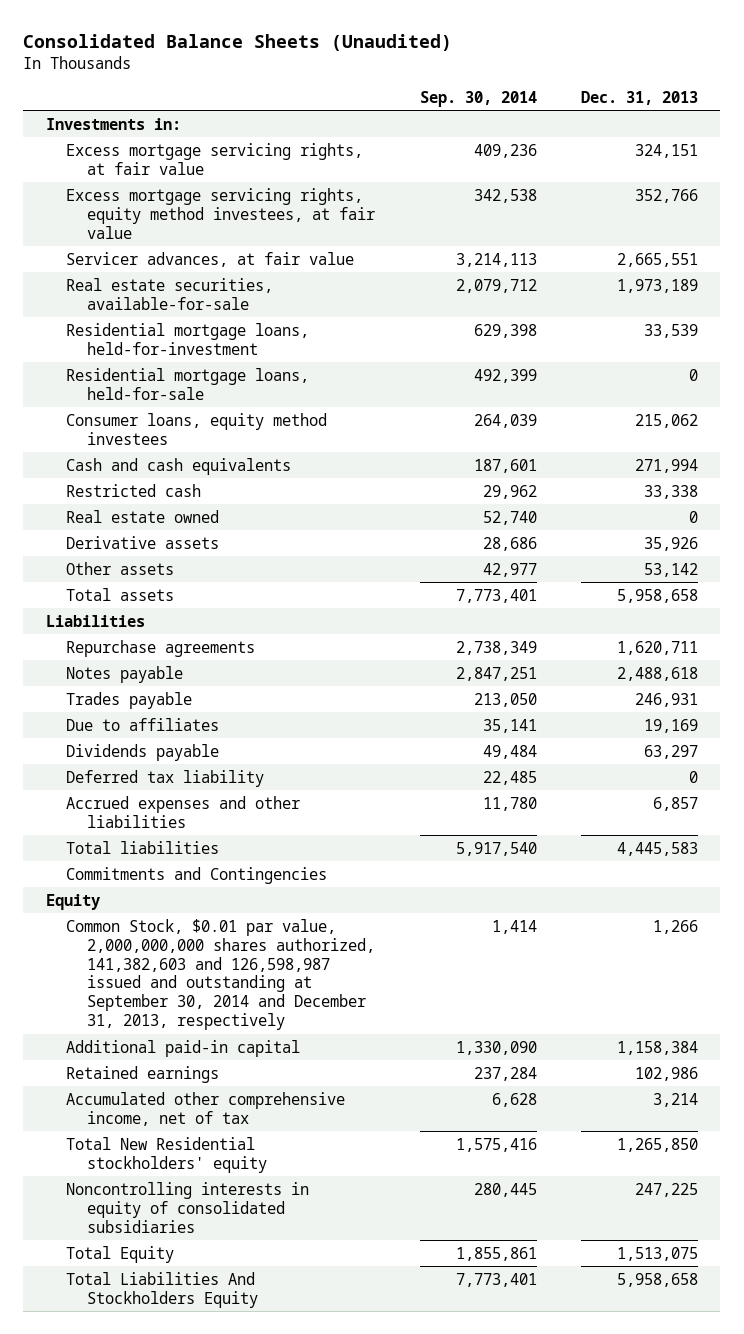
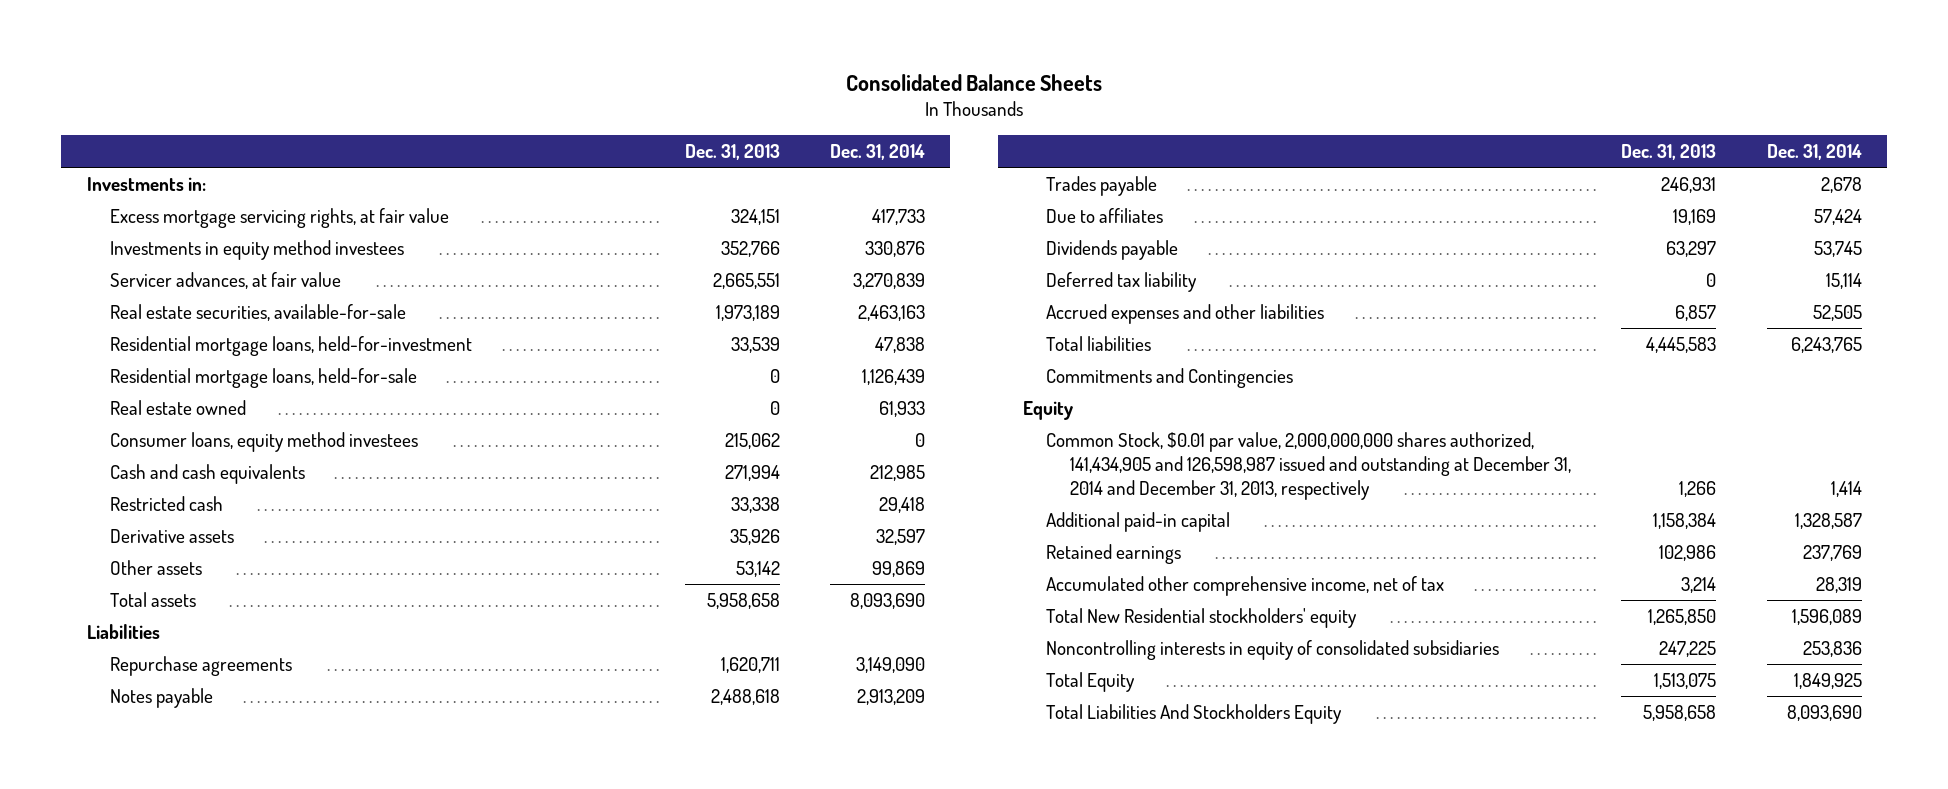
[23,33,453,51] Consolidated Balance Sheets (Unaudited) -> [846,73,1103,91] Consolidated Balance Sheets
[419,91,537,108] Sep. 30, 2014 -> none
none -> [830,144,926,161] Dec. 31, 2014
[66,187,376,239] Excess mortgage servicing rights, equity method investees, at fair value -> [109,239,404,260] Investments in equity method investees
[66,509,220,523] Real estate owned -> [109,399,246,415] Real estate owned
[66,918,376,1031] Common Stock, $0.01 par value, 2,000,000,000 shares authorized, 141,382,603 and 126,598,987 issued and outstanding at September 30, 2014 and December 31, 2013, respectively -> [1046,431,1571,500] Common Stock, $0.01 par value, 2,000,000,000 shares authorized, 141,434,905 and 126,598,987 issued and outstanding at December 31, 2014 and December 31, 2013, respectively

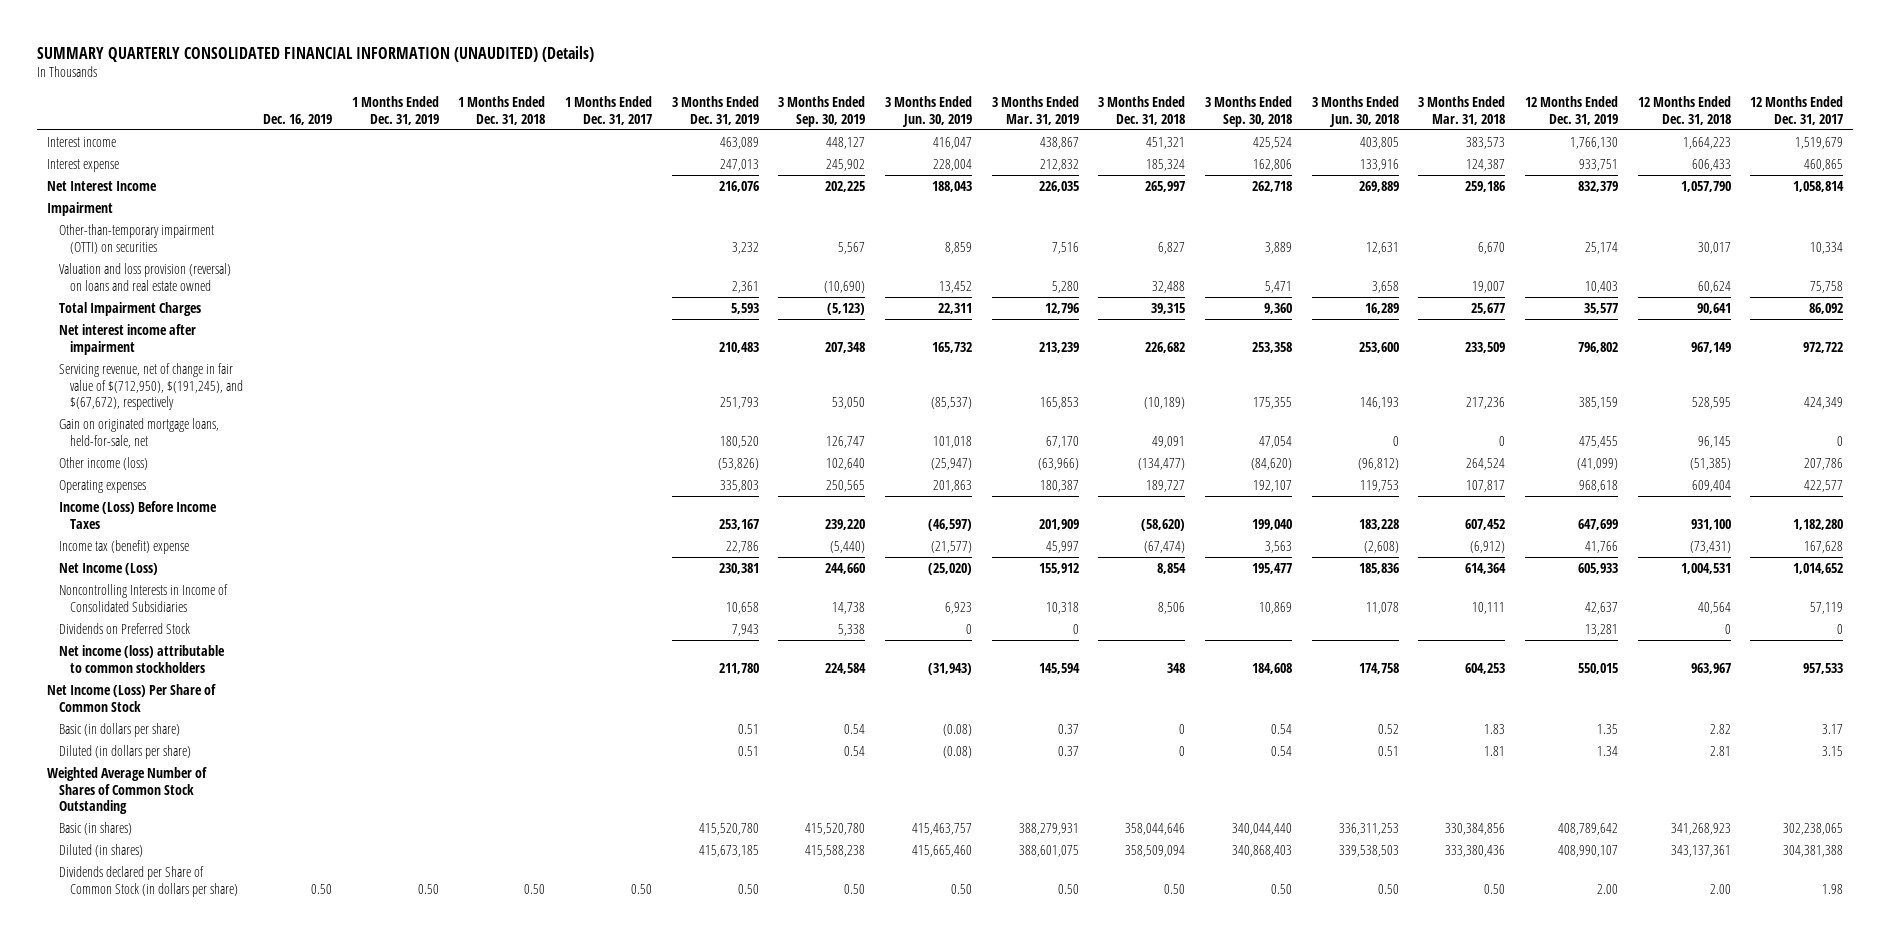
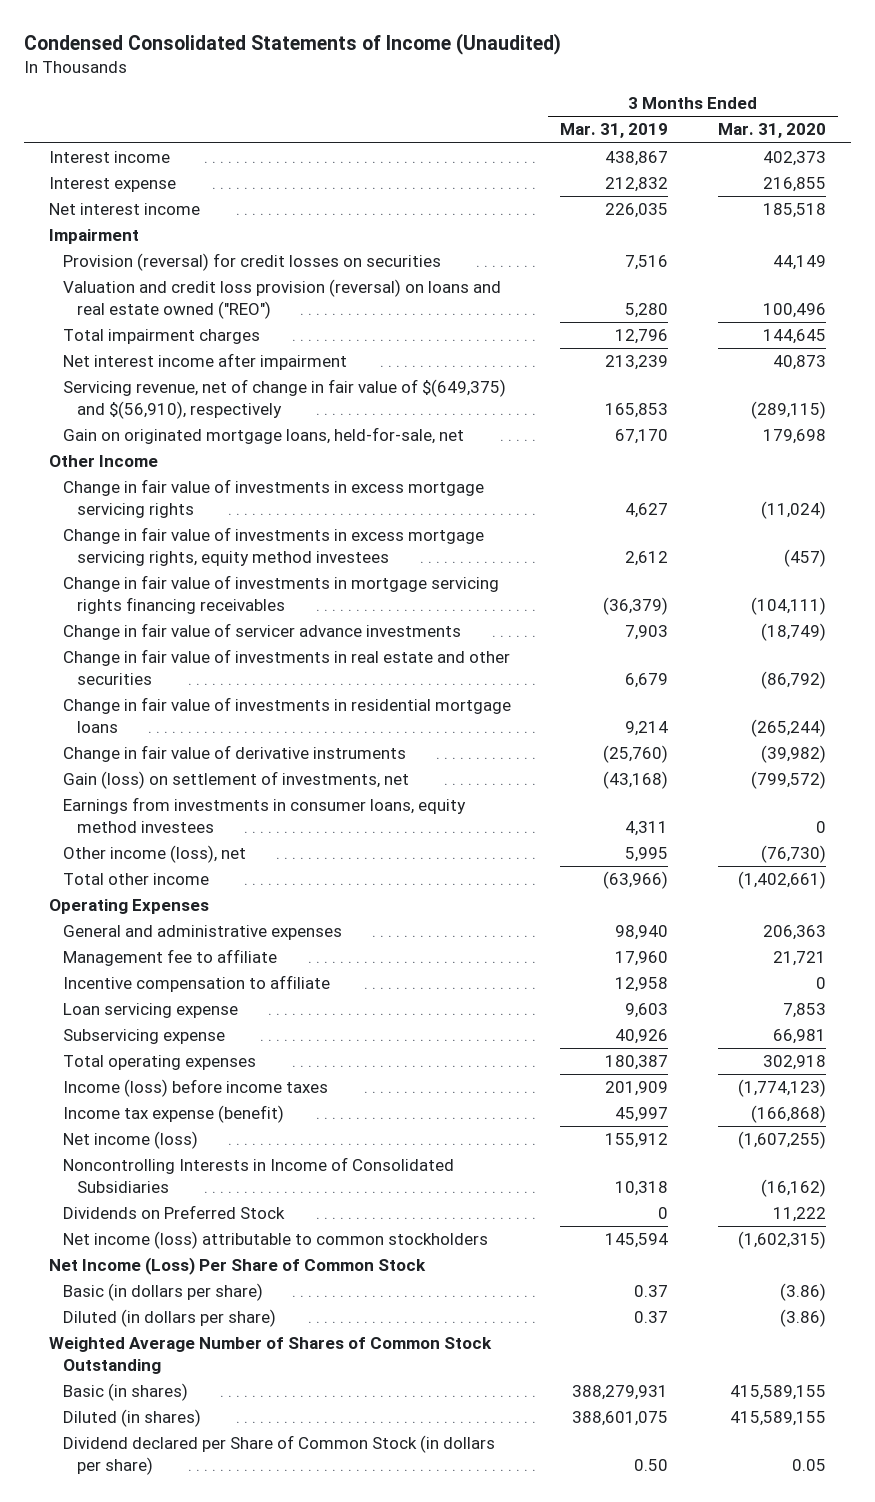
[37,45,595,62] SUMMARY QUARTERLY CONSOLIDATED FINANCIAL INFORMATION (UNAUDITED) (Details) -> [23,33,561,56] Condensed Consolidated Statements of Income (Unaudited)
[263,113,333,125] Dec. 16, 2019 -> none
[351,96,439,125] 1 Months Ended Dec. 31, 2019 -> none
[458,96,546,125] 1 Months Ended Dec. 31, 2018 -> none
[565,96,653,125] 1 Months Ended Dec. 31, 2017 -> none
[671,96,759,125] 3 Months Ended Dec. 31, 2019 -> none
[778,96,866,127] 3 Months Ended Sep. 30, 2019 -> none
[885,96,973,127] 3 Months Ended Jun. 30, 2019 -> none
[1098,96,1186,125] 3 Months Ended Dec. 31, 2018 -> none
[1205,96,1293,127] 3 Months Ended Sep. 30, 2018 -> none
[1311,96,1399,127] 3 Months Ended Jun. 30, 2018 -> none
[1418,96,1506,125] 3 Months Ended Mar. 31, 2018 -> none
[1524,96,1618,125] 12 Months Ended Dec. 31, 2019 -> none
[1637,96,1731,125] 12 Months Ended Dec. 31, 2018 -> none
[1750,96,1844,125] 12 Months Ended Dec. 31, 2017 -> none
none -> [718,123,827,139] Mar. 31, 2020
[46,181,157,192] Net Interest Income -> [48,203,200,216] Net interest income
[58,224,214,254] Other-than-temporary impairment (OTTI) on securities -> [62,253,441,272] Provision (reversal) for credit losses on securities
[58,263,231,291] Valuation and loss provision (reversal) on loans and real estate owned -> [62,279,501,319] Valuation and credit loss provision (reversal) on loans and real estate owned ("REO")
[58,302,201,317] Total Impairment Charges -> [62,329,260,345] Total impairment charges
[58,363,244,410] Servicing revenue, net of change in fair value of $(712,950), $(191,245), and $(67,672), respectively -> [62,379,506,419] Servicing revenue, net of change in fair value of $(649,375) and $(56,910), respectively
none -> [48,455,158,468] Other Income
none -> [62,479,484,518] Change in fair value of investments in excess mortgage servicing rights
none -> [62,527,484,566] Change in fair value of investments in excess mortgage servicing rights, equity method investees
none -> [62,575,499,614] Change in fair value of investments in mortgage servicing rights financing receivables
none -> [62,623,461,641] Change in fair value of servicer advance investments
none -> [62,649,510,685] Change in fair value of investments in real estate and other securities
none -> [62,697,511,733] Change in fair value of investments in residential mortgage loans
none -> [62,745,406,763] Change in fair value of derivative instruments
none -> [62,771,409,790] Gain (loss) on settlement of investments, net
none -> [62,797,466,833] Earnings from investments in consumer loans, equity method investees
none -> [62,845,246,864] Other income (loss), net
[58,457,148,471] Other income (loss) -> [62,873,209,886] Total other income
none -> [48,899,209,915] Operating Expenses
none -> [62,925,342,941] General and administrative expenses
none -> [62,949,277,967] Management fee to affiliate
none -> [62,975,330,993] Incentive compensation to affiliate
none -> [62,1003,238,1019] Loan servicing expense
none -> [62,1029,225,1045] Subservicing expense
[58,480,146,494] Operating expenses -> [62,1055,256,1071] Total operating expenses
[58,501,217,529] Income (Loss) Before Income Taxes -> [62,1079,328,1098] Income (loss) before income taxes
[58,540,189,555] Income tax (benefit) expense -> [62,1105,284,1124] Income tax expense (benefit)
[58,563,158,576] Net Income (Loss) -> [62,1131,198,1150] Net income (loss)
[58,866,239,897] Dividends declared per Share of Common Stock (in dollars per share) -> [62,1435,495,1475] Dividend declared per Share of Common Stock (in dollars per share)

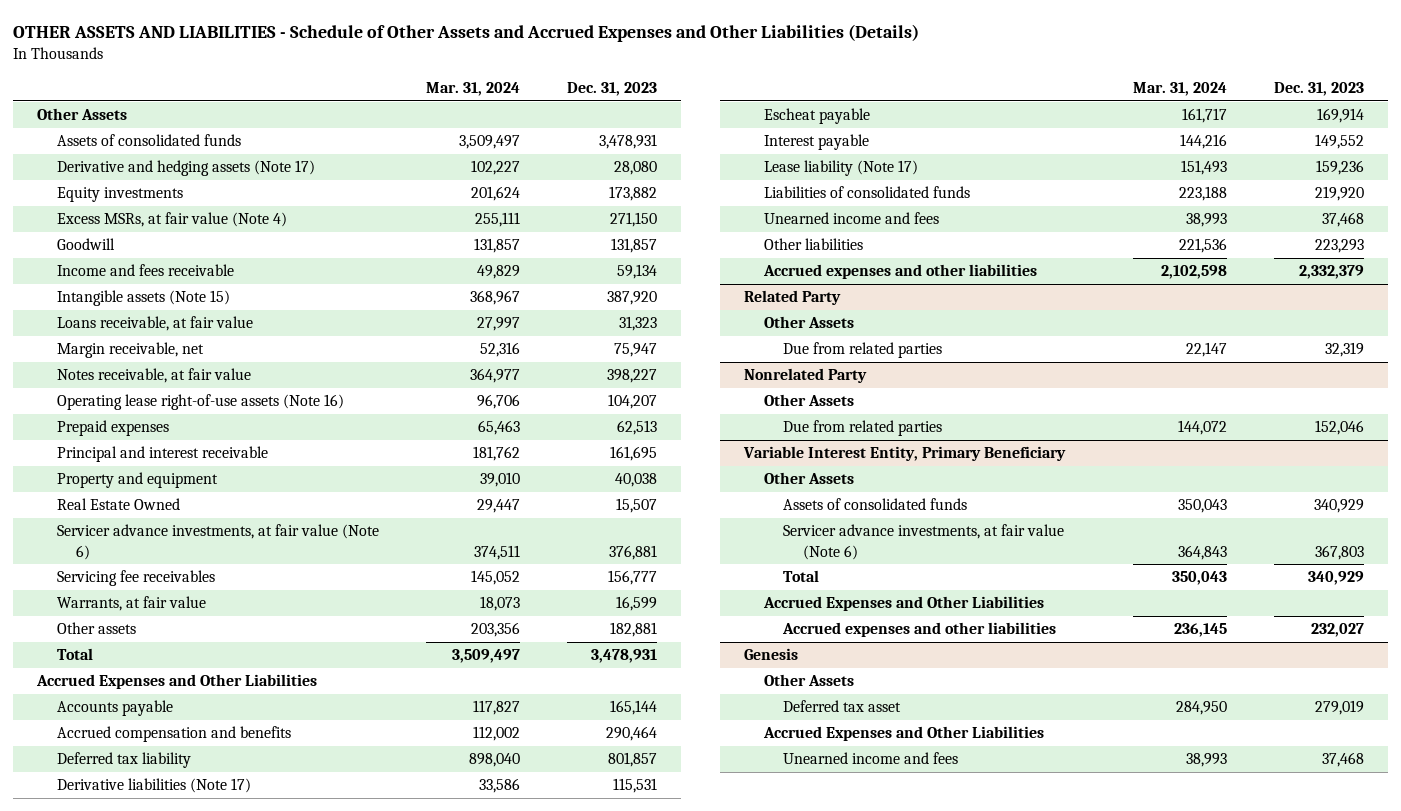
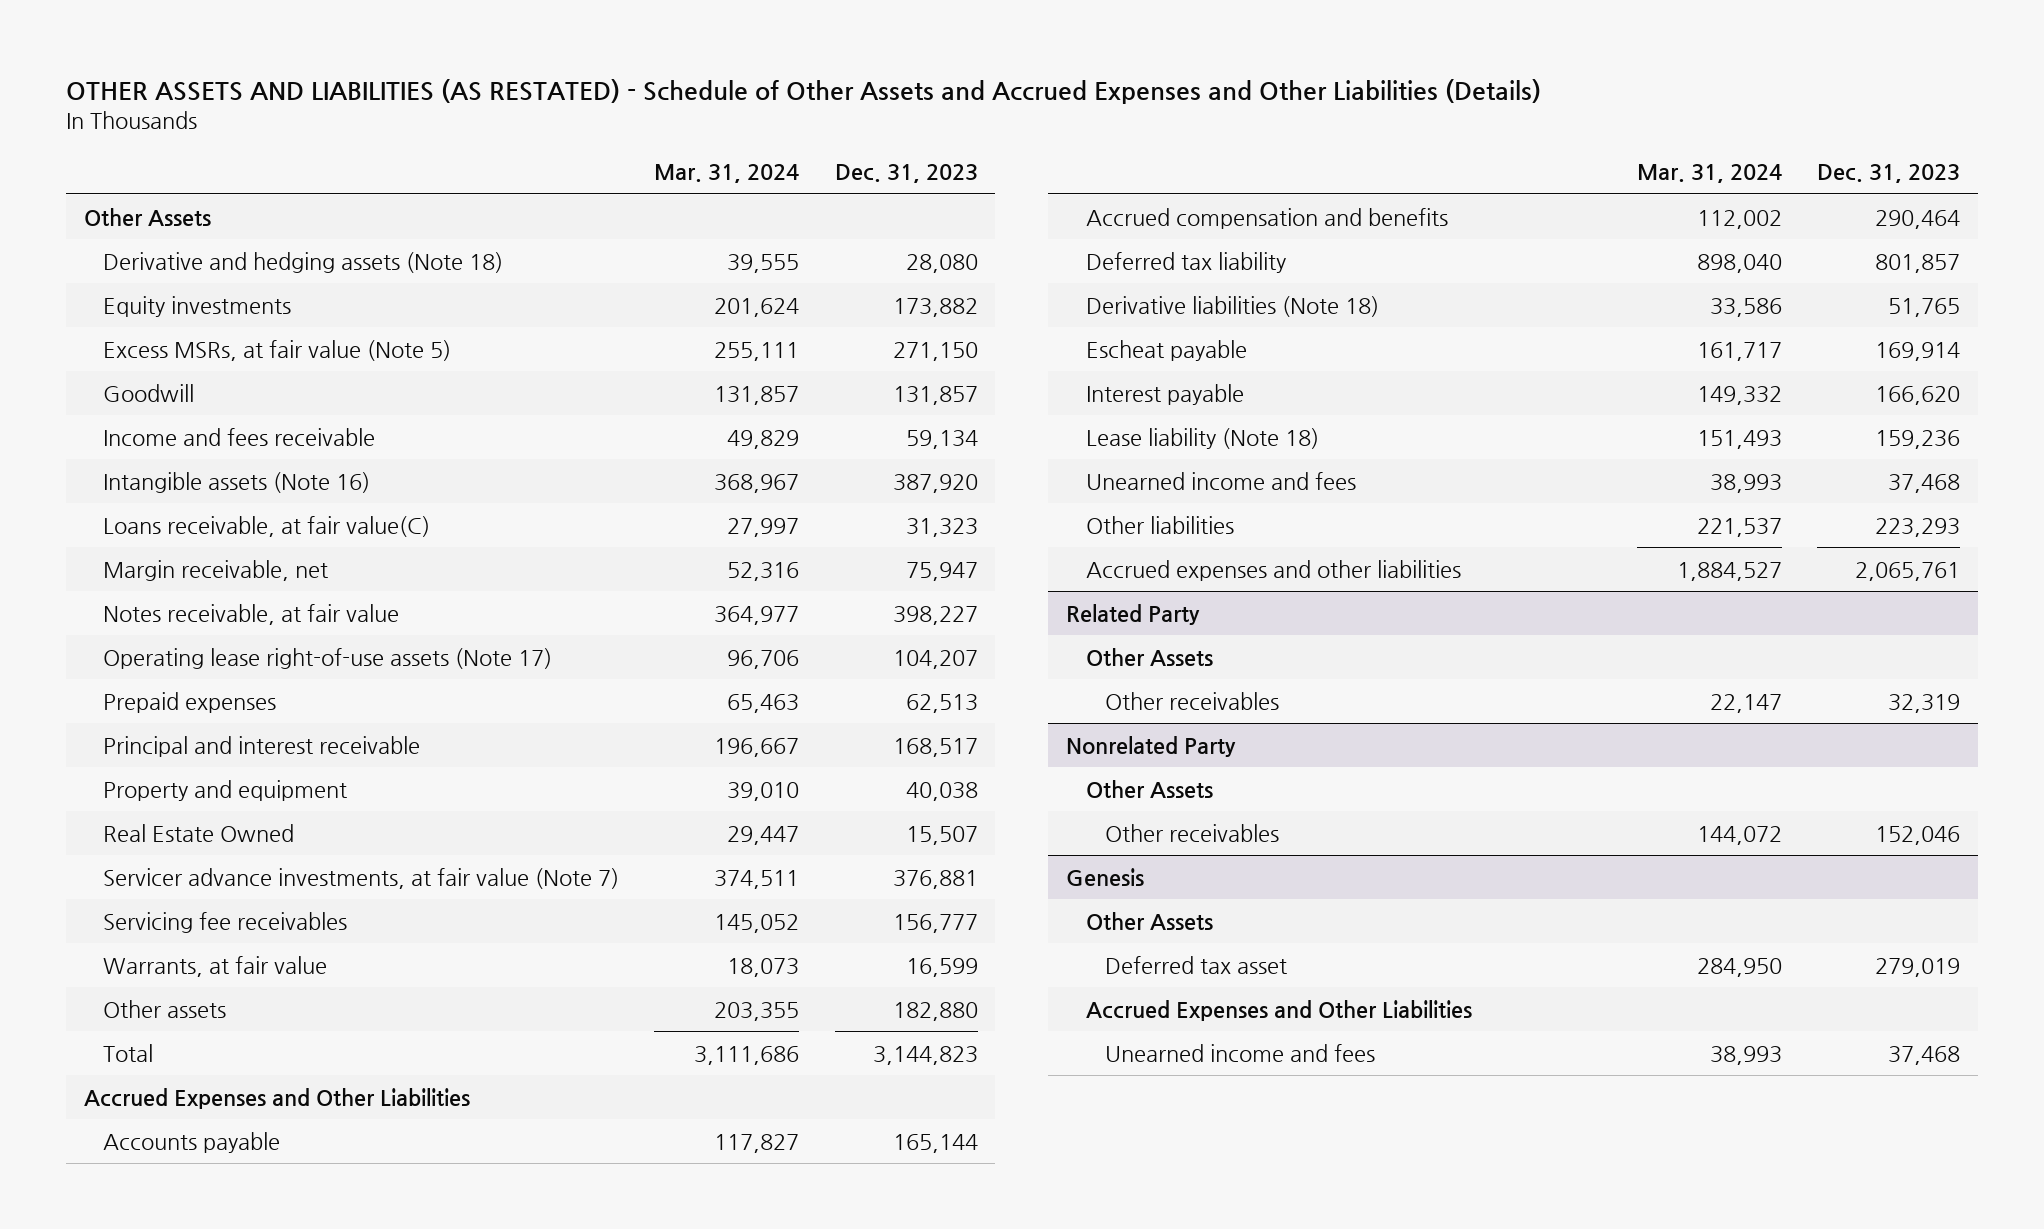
[13,23,920,42] OTHER ASSETS AND LIABILITIES - Schedule of Other Assets and Accrued Expenses and Other Liabilities (Details) -> [65,79,1541,105] OTHER ASSETS AND LIABILITIES (AS RESTATED) - Schedule of Other Assets and Accrued Expenses and Other Liabilities (Details)
[56,134,241,147] Assets of consolidated funds -> none
[56,160,315,177] Derivative and hedging assets (Note 17) -> [103,251,504,273] Derivative and hedging assets (Note 18)
[470,160,520,176] 102,227 -> [727,253,800,273] 39,555
[56,212,287,228] Excess MSRs, at fair value (Note 4) -> [103,339,452,361] Excess MSRs, at fair value (Note 5)
[56,290,230,307] Intangible assets (Note 15) -> [103,471,371,493] Intangible assets (Note 16)
[56,316,253,332] Loans receivable, at fair value -> [103,515,431,537] Loans receivable, at fair value(C)
[56,394,344,411] Operating lease right-of-use assets (Note 16) -> [103,647,553,669] Operating lease right-of-use assets (Note 17)
[472,446,520,462] 181,762 -> [714,737,800,757] 196,667
[610,446,658,462] 161,695 -> [892,737,978,757] 168,517
[56,524,379,560] Servicer advance investments, at fair value (Note 6) -> [103,867,620,889] Servicer advance investments, at fair value (Note 7)
[470,622,520,638] 203,356 -> [714,1001,800,1021] 203,355
[610,622,658,638] 182,881 -> [892,1001,978,1021] 182,880
[451,649,520,664] 3,509,497 -> [694,1045,800,1065] 3,111,686
[591,649,658,664] 3,478,931 -> [872,1045,978,1065] 3,144,823
[56,778,251,794] Derivative liabilities (Note 17) -> [1085,295,1379,317] Derivative liabilities (Note 18)
[613,778,658,794] 115,531 -> [1888,297,1961,317] 51,765
[763,186,970,199] Liabilities of consolidated funds -> none
[1180,134,1228,150] 144,216 -> [1696,385,1782,405] 149,332
[1315,134,1365,150] 149,552 -> [1875,385,1961,405] 166,620
[763,160,918,177] Lease liability (Note 17) -> [1085,427,1319,449] Lease liability (Note 18)
[1179,238,1228,254] 221,536 -> [1696,517,1782,537] 221,537
[1161,265,1228,280] 2,102,598 -> [1676,561,1782,581] 1,884,527
[1299,265,1365,280] 2,332,379 -> [1855,561,1961,581] 2,065,761
[783,342,943,359] Due from related parties -> [1105,691,1280,710] Other receivables
[743,446,1067,462] Variable Interest Entity, Primary Beneficiary -> none
[763,472,854,485] Other Assets -> none
[783,498,968,511] Assets of consolidated funds -> none
[783,524,1065,560] Servicer advance investments, at fair value (Note 6) -> none
[783,570,820,583] Total -> none
[762,596,1044,612] Accrued Expenses and Other Liabilities -> none
[782,622,1057,638] Accrued expenses and other liabilities -> none
[783,420,943,437] Due from related parties -> [1105,823,1280,842] Other receivables

